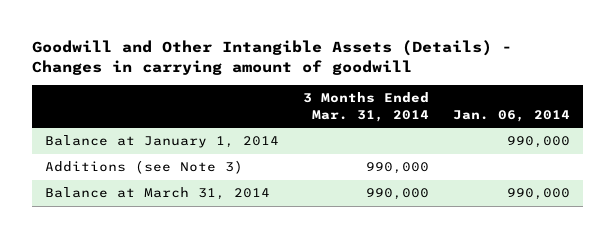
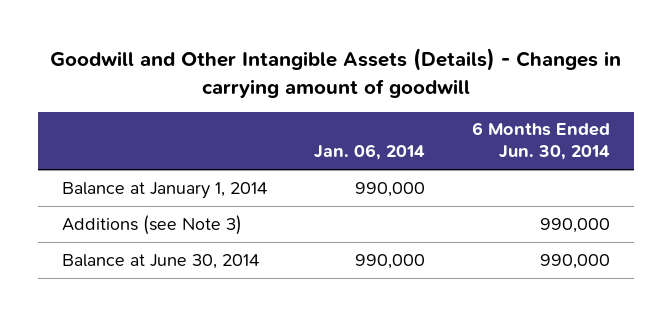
[303,92,430,122] 3 Months Ended Mar. 31, 2014 -> none
none -> [472,122,611,161] 6 Months Ended Jun. 30, 2014
[44,187,270,201] Balance at March 31, 2014 -> [61,253,259,269] Balance at June 30, 2014

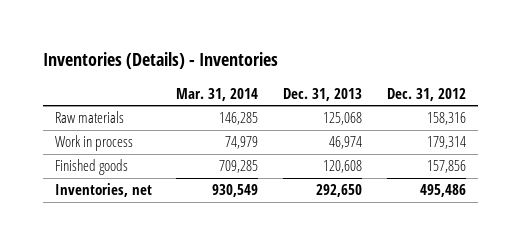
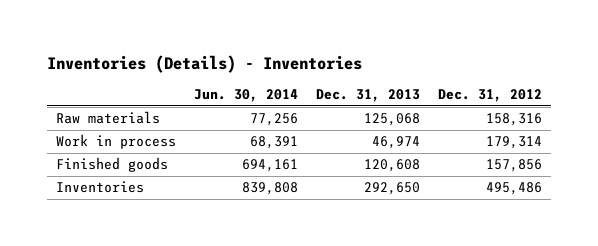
[176,87,259,101] Mar. 31, 2014 -> none
none -> [193,89,298,103] Jun. 30, 2014
[54,183,152,198] Inventories, net -> [55,181,144,194] Inventories

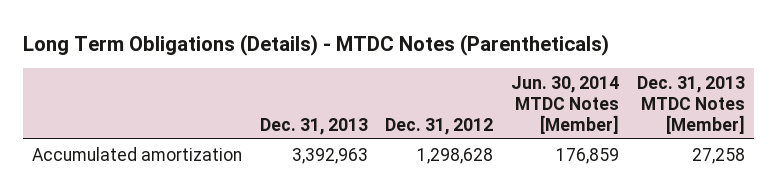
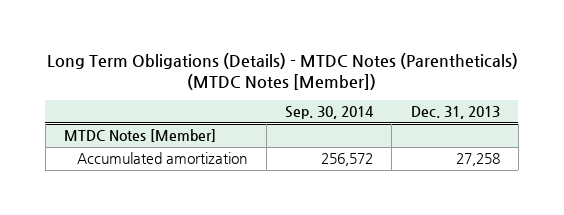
[23,33,610,56] Long Term Obligations (Details) - MTDC Notes (Parentheticals) -> [46,52,518,90] Long Term Obligations (Details) - MTDC Notes (Parentheticals) (MTDC Notes [Member])
[385,117,494,135] Dec. 31, 2012 -> none
[511,75,620,134] Jun. 30, 2014 MTDC Notes [Member] -> none
[636,75,745,134] Dec. 31, 2013 MTDC Notes [Member] -> none
none -> [284,106,374,120] Sep. 30, 2014
none -> [64,129,217,143] MTDC Notes [Member]
[291,147,368,164] 3,392,963 -> [455,153,500,167] 27,258

